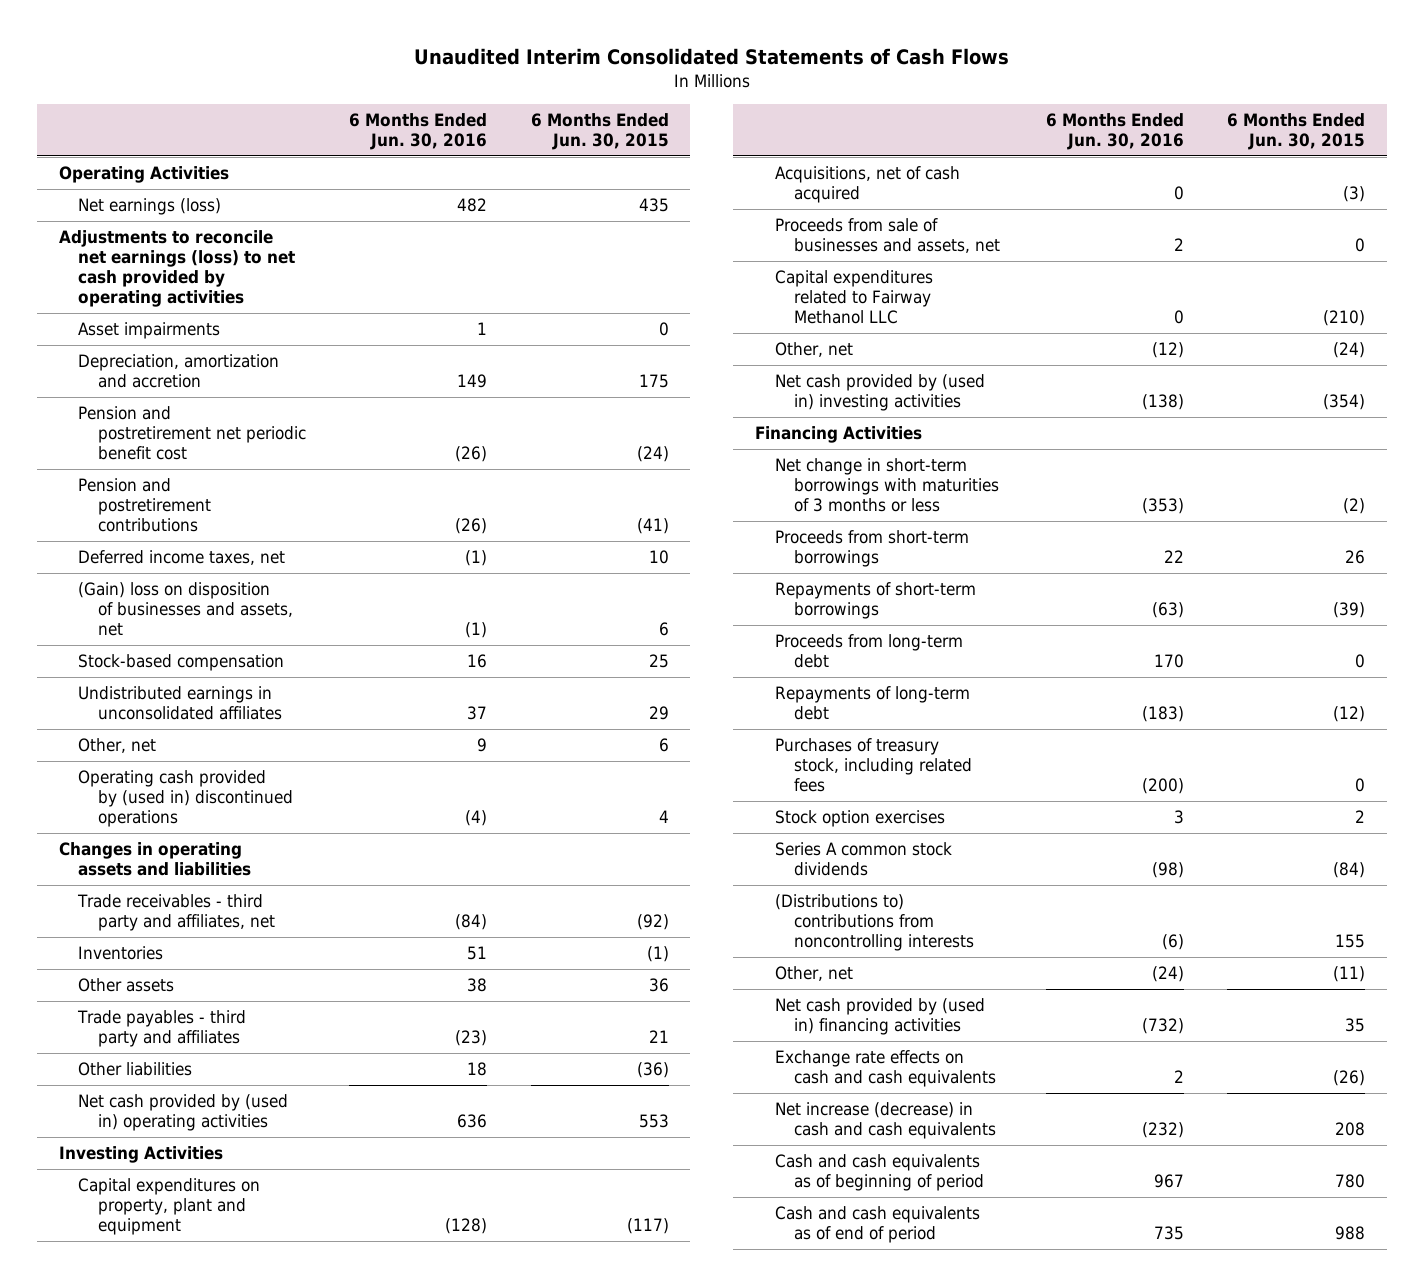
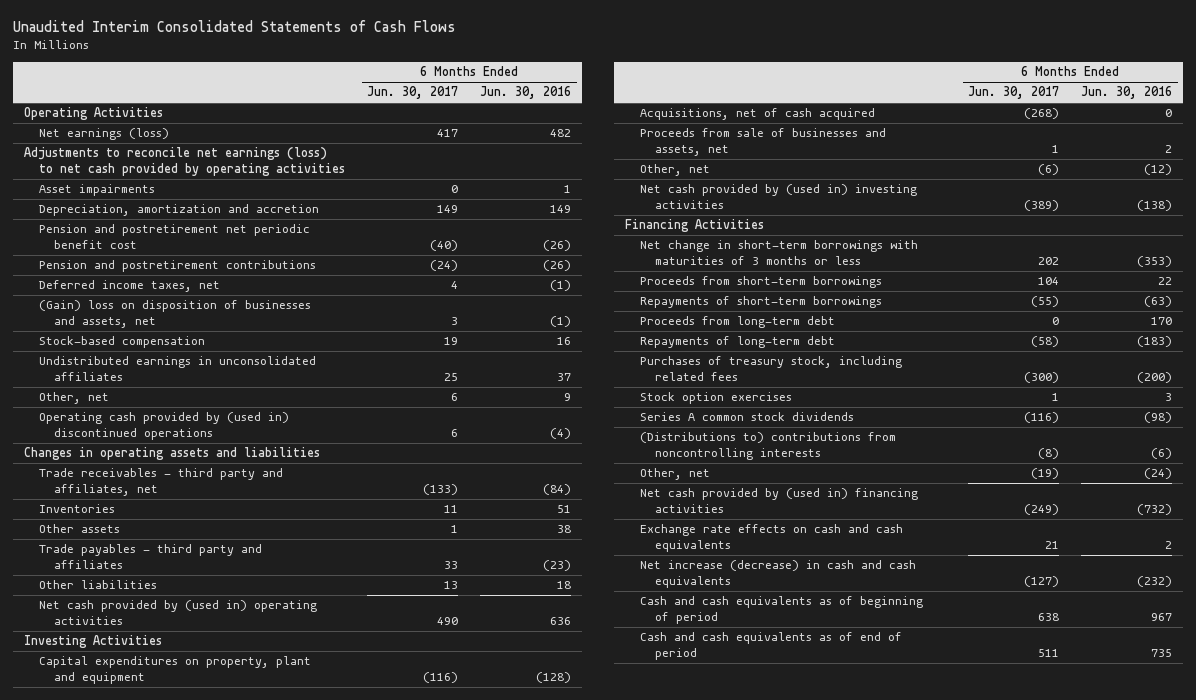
[530,113,669,151] 6 Months Ended Jun. 30, 2015 -> none
none -> [367,86,459,100] Jun. 30, 2017
[774,270,933,325] Capital expenditures related to Fairway Methanol LLC -> none

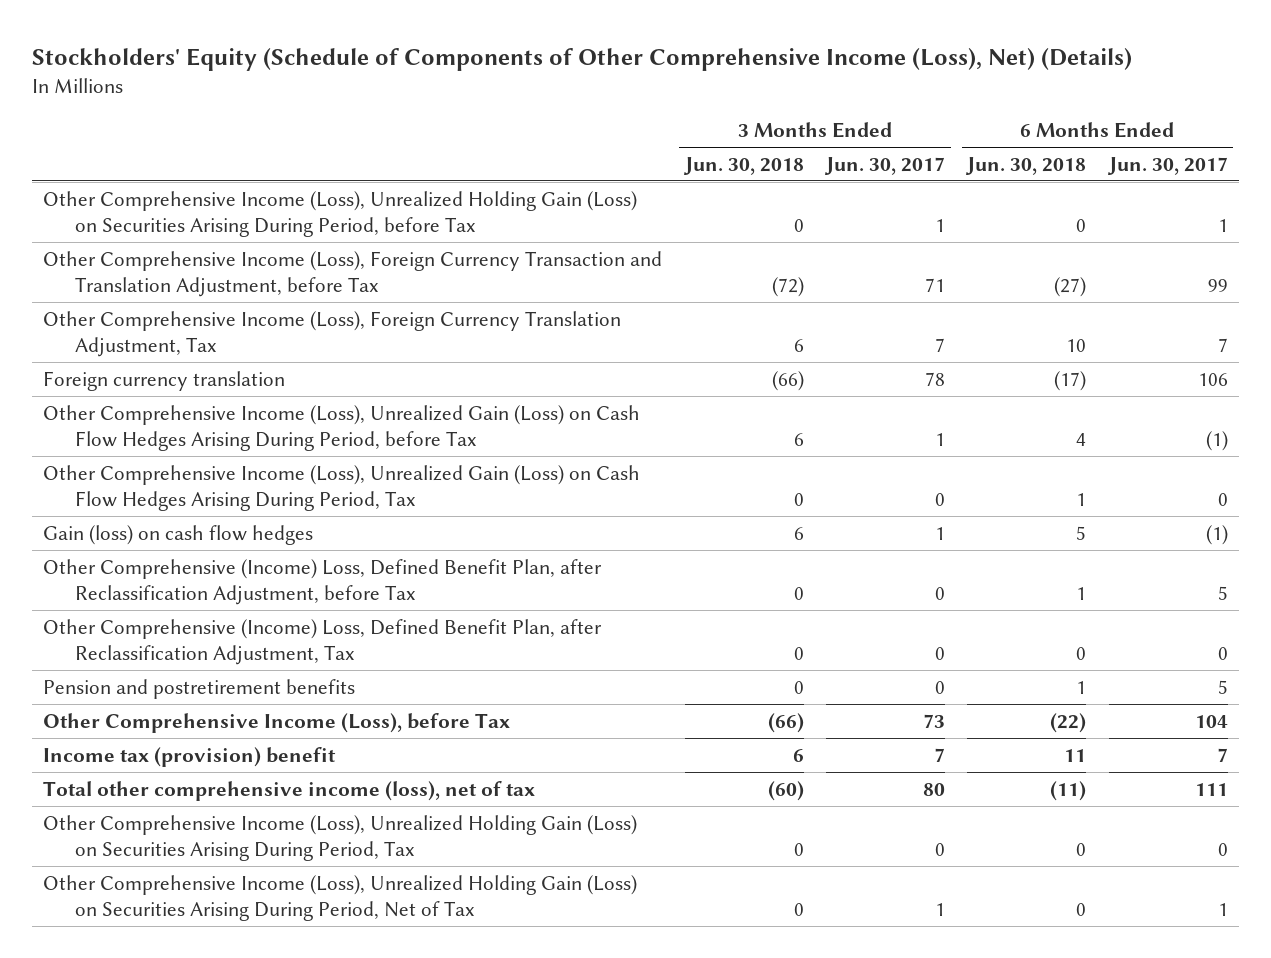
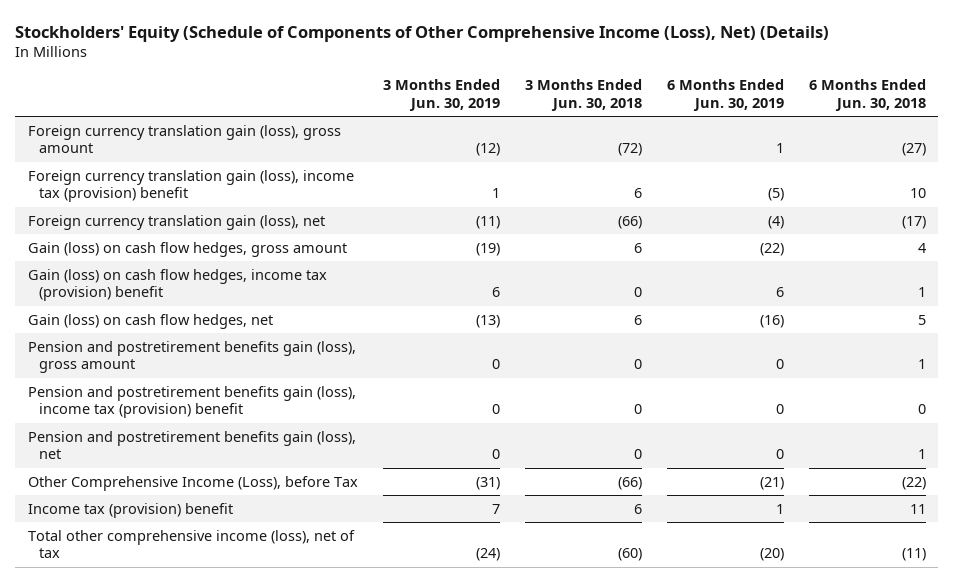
[823,156,945,175] Jun. 30, 2017 -> none
[1106,156,1228,175] Jun. 30, 2017 -> none
none -> [382,79,500,111] 3 Months Ended Jun. 30, 2019
none -> [666,79,784,111] 6 Months Ended Jun. 30, 2019
[43,190,638,238] Other Comprehensive Income (Loss), Unrealized Holding Gain (Loss) on Securities Arising During Period, before Tax -> none
[43,250,663,298] Other Comprehensive Income (Loss), Foreign Currency Transaction and Translation Adjustment, before Tax -> [27,124,341,154] Foreign currency translation gain (loss), gross amount
[43,310,622,358] Other Comprehensive Income (Loss), Foreign Currency Translation Adjustment, Tax -> [27,169,354,203] Foreign currency translation gain (loss), income tax (provision) benefit
[43,370,286,391] Foreign currency translation -> [27,214,325,230] Foreign currency translation gain (loss), net
[43,404,641,452] Other Comprehensive Income (Loss), Unrealized Gain (Loss) on Cash Flow Hedges Arising During Period, before Tax -> [27,241,347,257] Gain (loss) on cash flow hedges, gross amount
[43,464,641,512] Other Comprehensive Income (Loss), Unrealized Gain (Loss) on Cash Flow Hedges Arising During Period, Tax -> [27,268,327,302] Gain (loss) on cash flow hedges, income tax (provision) benefit
[43,524,314,545] Gain (loss) on cash flow hedges -> [27,313,273,329] Gain (loss) on cash flow hedges, net
[43,558,603,606] Other Comprehensive (Income) Loss, Defined Benefit Plan, after Reclassification Adjustment, before Tax -> [27,340,356,374] Pension and postretirement benefits gain (loss), gross amount
[43,618,603,666] Other Comprehensive (Income) Loss, Defined Benefit Plan, after Reclassification Adjustment, Tax -> [27,385,356,419] Pension and postretirement benefits gain (loss), income tax (provision) benefit
[43,678,356,699] Pension and postretirement benefits -> [27,430,356,460] Pension and postretirement benefits gain (loss), net
[43,814,638,862] Other Comprehensive Income (Loss), Unrealized Holding Gain (Loss) on Securities Arising During Period, Tax -> none
[43,874,638,922] Other Comprehensive Income (Loss), Unrealized Holding Gain (Loss) on Securities Arising During Period, Net of Tax -> none

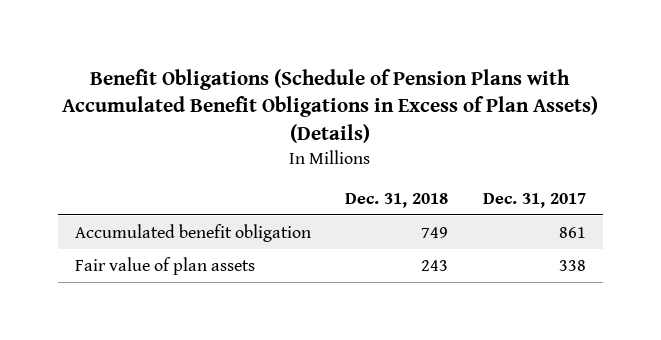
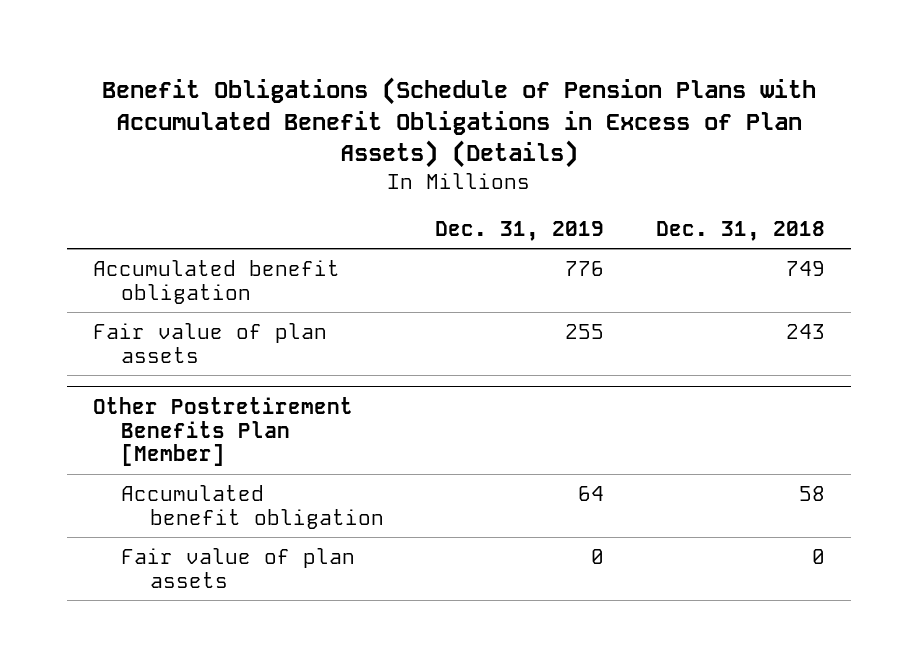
[482,192,586,208] Dec. 31, 2017 -> none
none -> [435,220,605,241] Dec. 31, 2019
none -> [92,396,353,467] Other Postretirement Benefits Plan [Member]
none -> [121,484,384,529] Accumulated benefit obligation
none -> [121,547,356,588] Fair value of plan assets

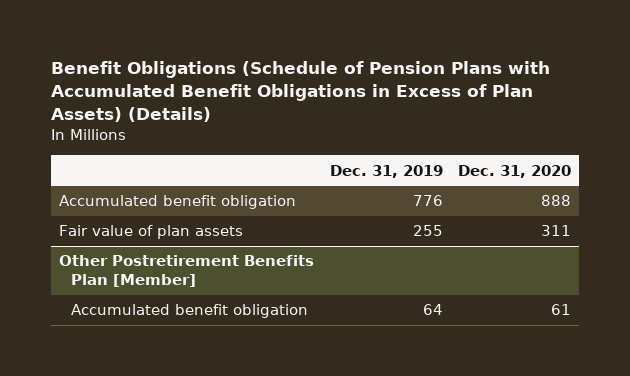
[655,220,825,241] Dec. 31, 2018 -> none
none -> [458,164,572,178] Dec. 31, 2020
[121,547,356,588] Fair value of plan assets -> none

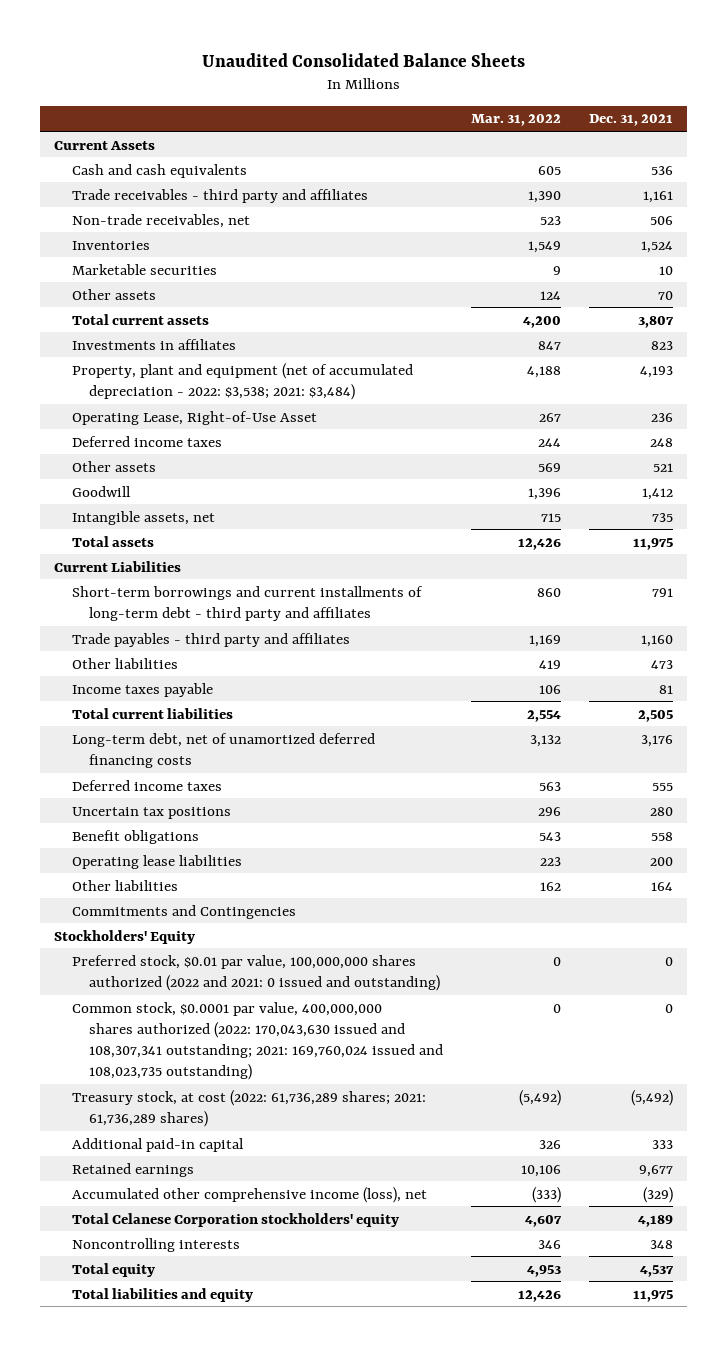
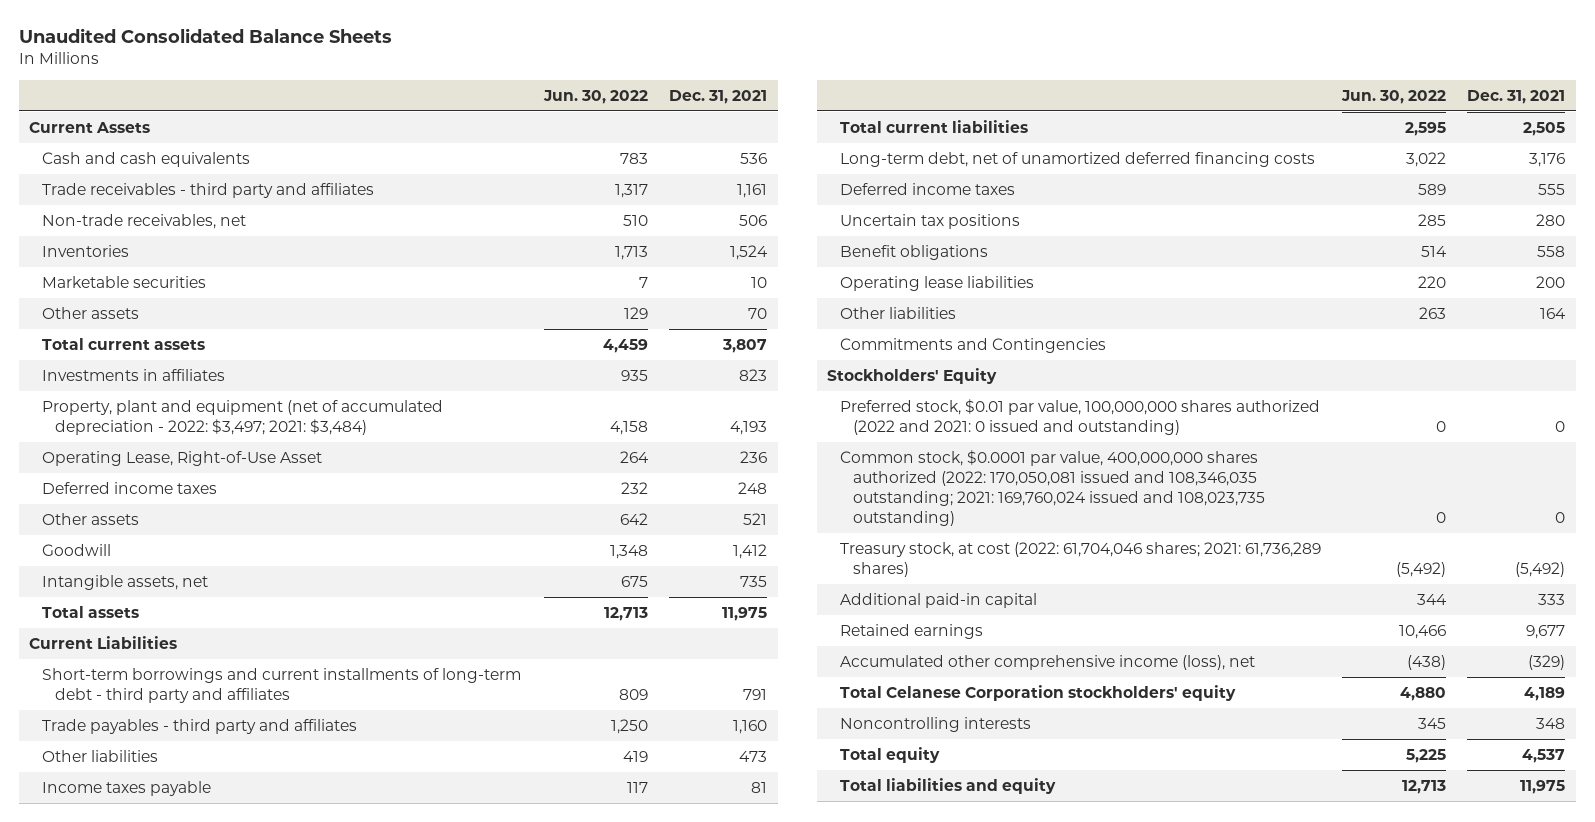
[470,114,561,127] Mar. 31, 2022 -> none
none -> [543,89,649,104] Jun. 30, 2022
[71,362,413,400] Property, plant and equipment (net of accumulated depreciation - 2022: $3,538; 2021: $3,484) -> [42,399,444,436] Property, plant and equipment (net of accumulated depreciation - 2022: $3,497; 2021: $3,484)
[71,1001,443,1080] Common stock, $0.0001 par value, 400,000,000 shares authorized (2022: 170,043,630 issued and 108,307,341 outstanding; 2021: 169,760,024 issued and 108,023,735 outstanding) -> [840,449,1266,527] Common stock, $0.0001 par value, 400,000,000 shares authorized (2022: 170,050,081 issued and 108,346,035 outstanding; 2021: 169,760,024 issued and 108,023,735 outstanding)
[71,1089,426,1127] Treasury stock, at cost (2022: 61,736,289 shares; 2021: 61,736,289 shares) -> [840,541,1322,578] Treasury stock, at cost (2022: 61,704,046 shares; 2021: 61,736,289 shares)

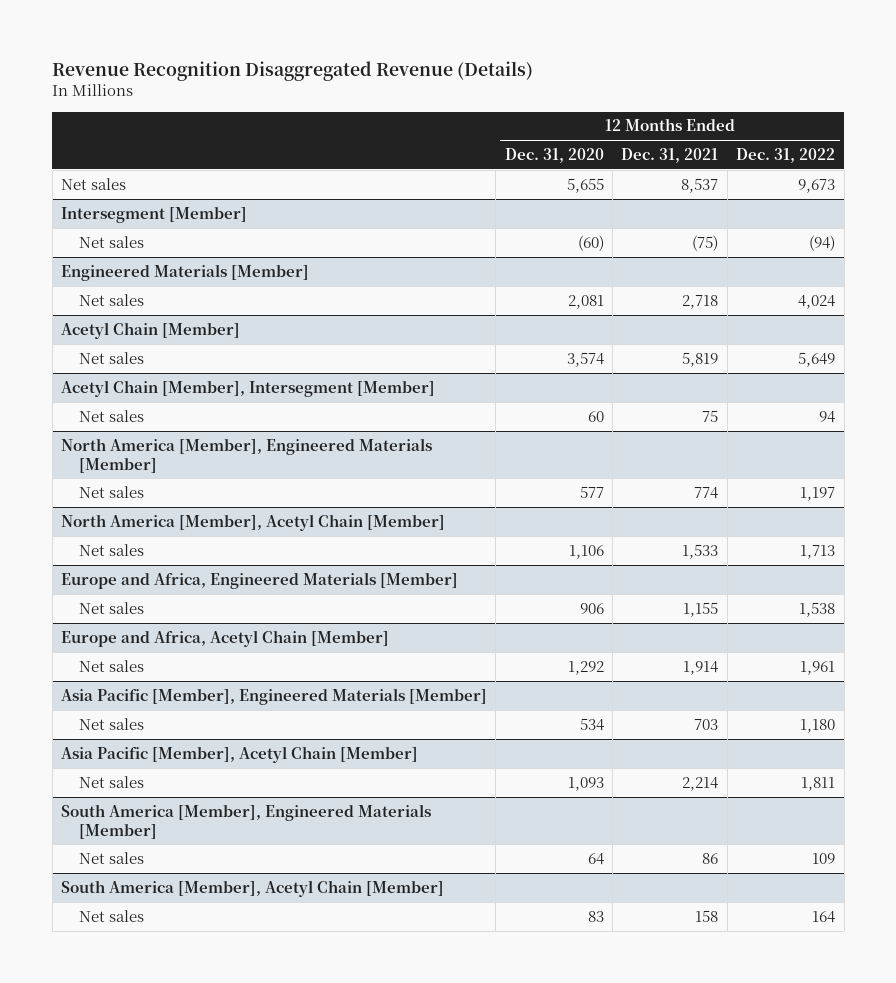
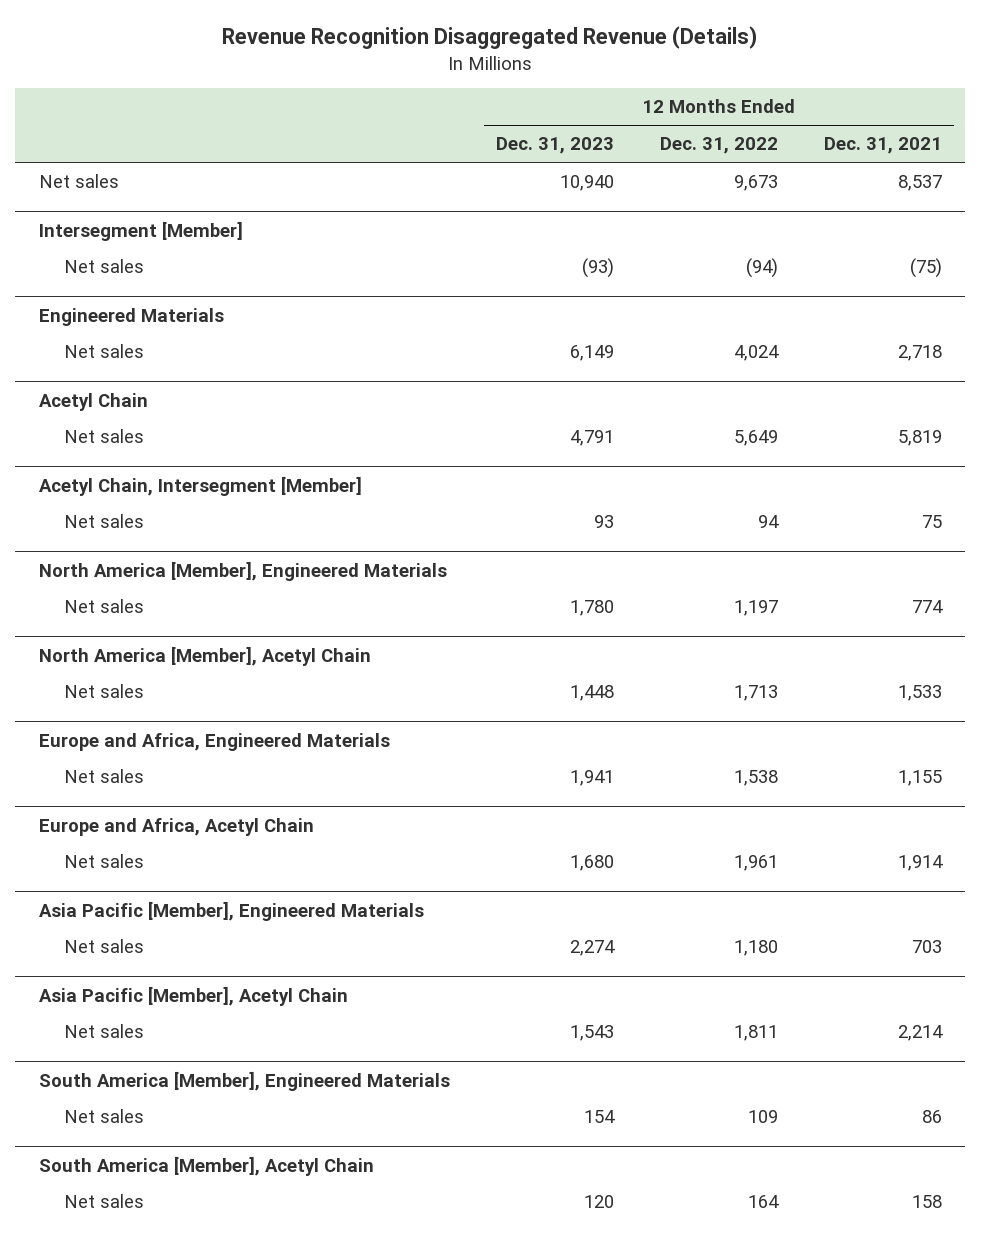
[504,147,604,163] Dec. 31, 2020 -> none
none -> [495,137,614,155] Dec. 31, 2023
[61,263,310,281] Engineered Materials [Member] -> [38,307,224,326] Engineered Materials
[61,321,241,339] Acetyl Chain [Member] -> [38,392,148,411] Acetyl Chain
[61,379,436,397] Acetyl Chain [Member], Intersegment [Member] -> [38,475,362,496] Acetyl Chain, Intersegment [Member]
[61,437,433,473] North America [Member], Engineered Materials [Member] -> [38,560,447,581] North America [Member], Engineered Materials
[61,513,446,531] North America [Member], Acetyl Chain [Member] -> [38,645,371,666] North America [Member], Acetyl Chain
[61,571,459,589] Europe and Africa, Engineered Materials [Member] -> [38,732,390,751] Europe and Africa, Engineered Materials
[61,629,390,647] Europe and Africa, Acetyl Chain [Member] -> [38,817,314,836] Europe and Africa, Acetyl Chain
[61,687,488,705] Asia Pacific [Member], Engineered Materials [Member] -> [38,900,424,921] Asia Pacific [Member], Engineered Materials
[61,745,419,763] Asia Pacific [Member], Acetyl Chain [Member] -> [38,985,348,1006] Asia Pacific [Member], Acetyl Chain
[61,803,432,839] South America [Member], Engineered Materials [Member] -> [38,1070,450,1091] South America [Member], Engineered Materials
[61,879,445,897] South America [Member], Acetyl Chain [Member] -> [38,1155,374,1176] South America [Member], Acetyl Chain

